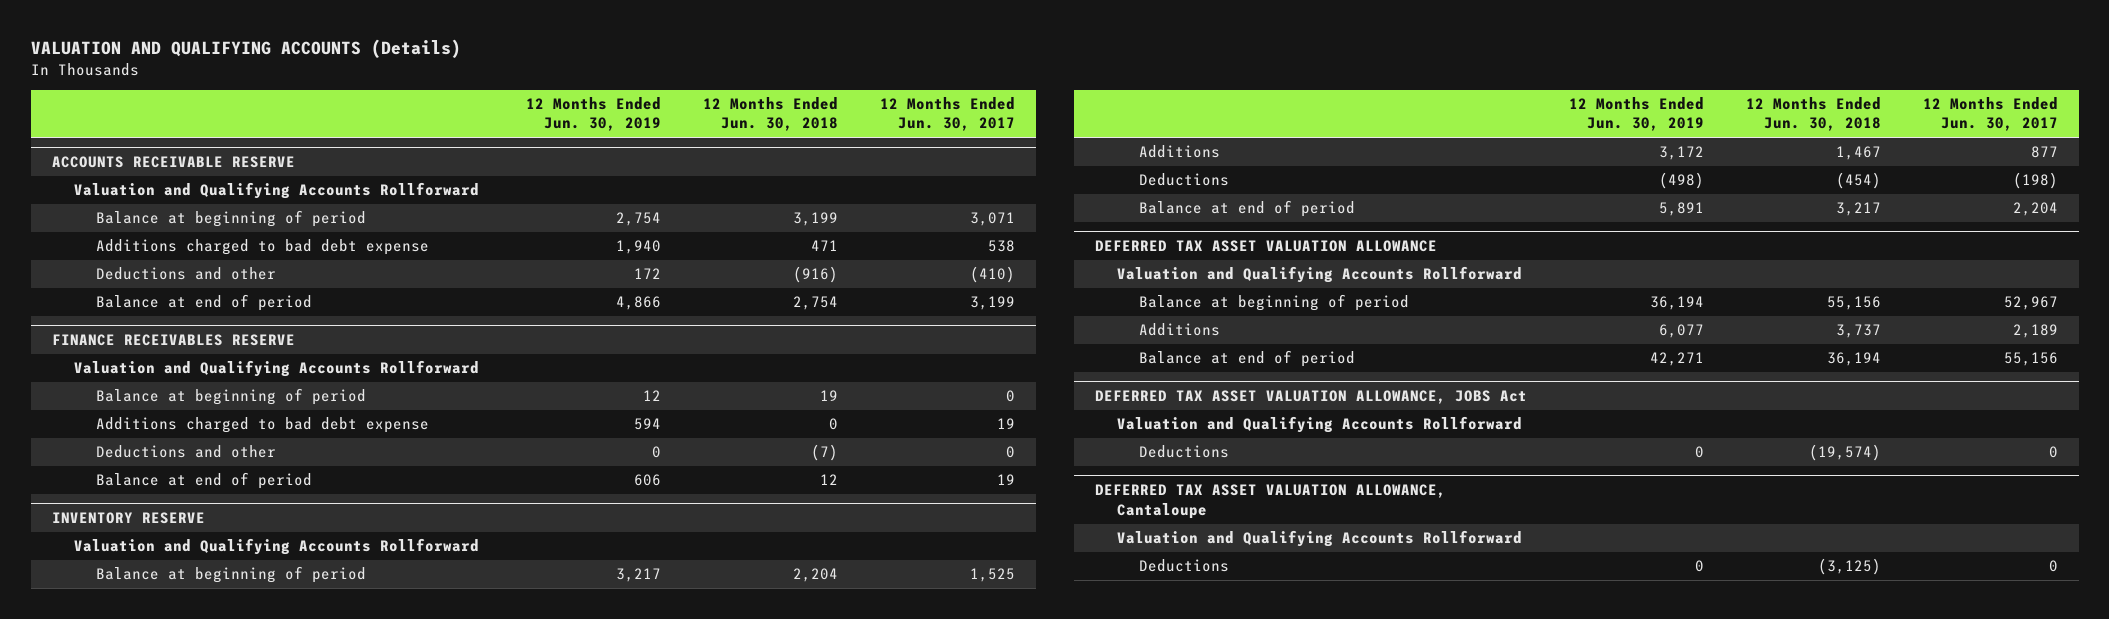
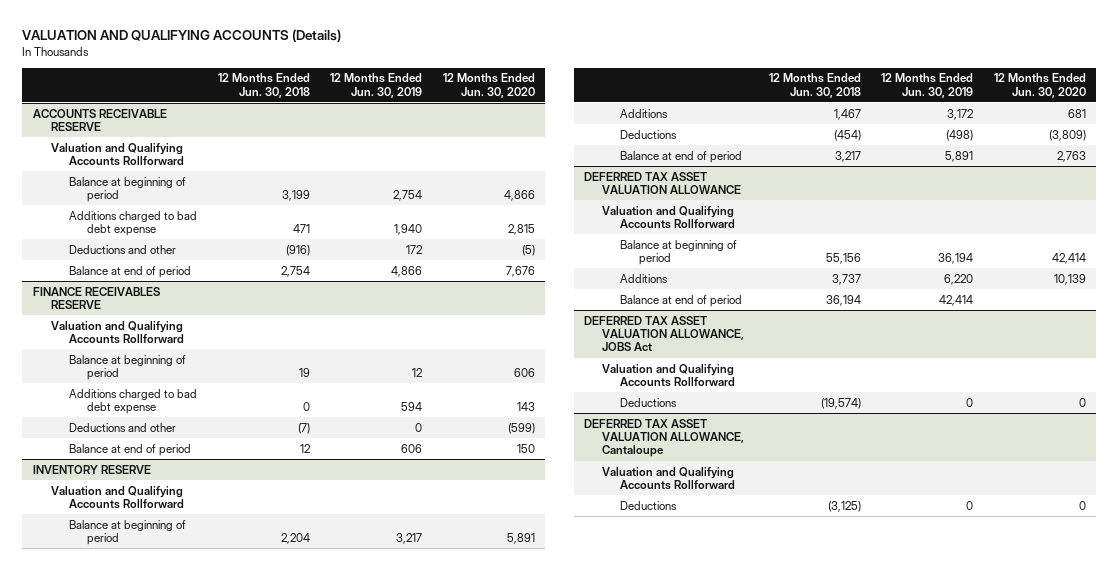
[879,96,1015,132] 12 Months Ended Jun. 30, 2017 -> none
none -> [442,73,535,98] 12 Months Ended Jun. 30, 2020
[1658,324,1704,339] 6,077 -> [944,273,974,285] 6,220
[1649,352,1704,367] 42,271 -> [939,294,974,306] 42,414

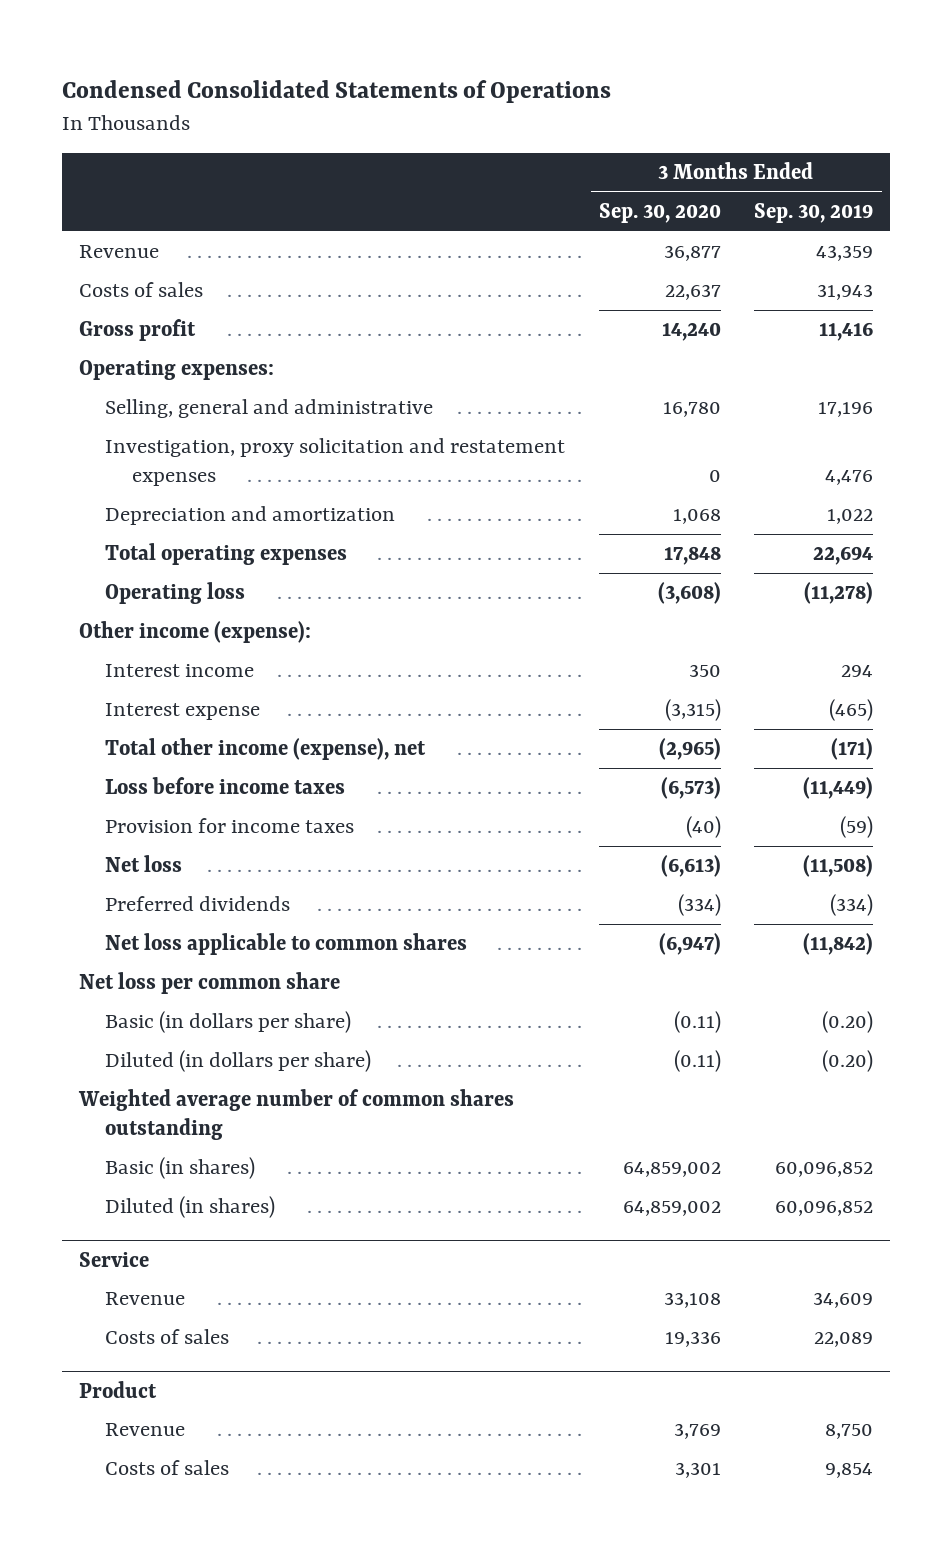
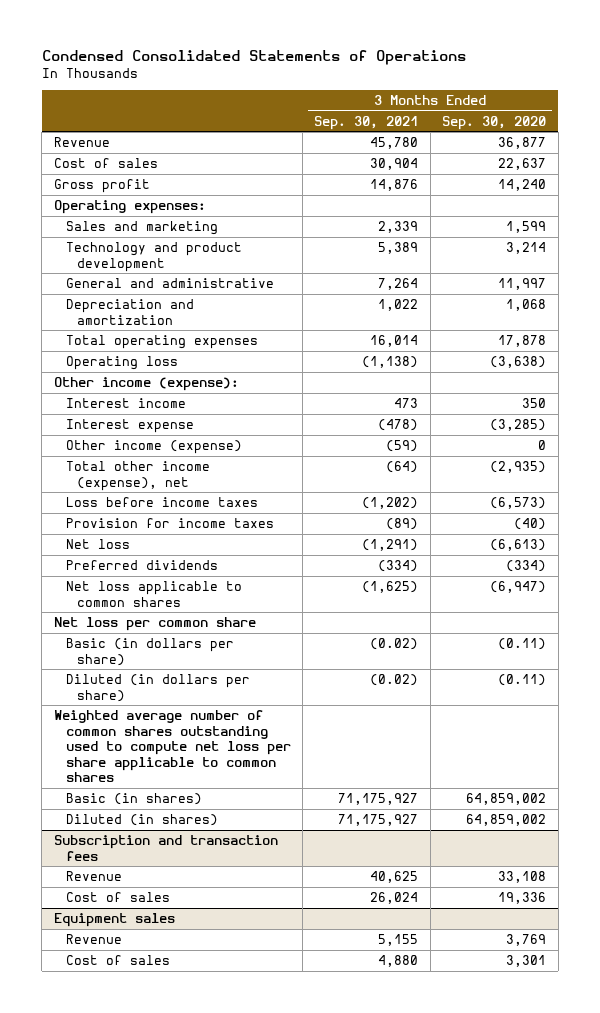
[754,202,874,223] Sep. 30, 2019 -> none
none -> [314,115,419,130] Sep. 30, 2021
[78,282,203,298] Costs of sales -> [53,157,158,168] Cost of sales
[105,438,566,487] Investigation, proxy solicitation and restatement expenses -> none
none -> [65,220,218,235] Sales and marketing
none -> [65,241,242,272] Technology and product development
[105,399,434,419] Selling, general and administrative -> [65,277,274,288] General and administrative
[662,402,721,418] 16,780 -> [498,277,547,290] 11,997
[663,546,721,566] 17,848 -> [498,334,547,347] 17,878
[657,582,721,605] (3,608) -> [490,355,547,368] (3,638)
[664,699,721,722] (3,315) -> [490,418,547,431] (3,285)
none -> [65,439,242,454] Other income (expense)
[658,738,721,761] (2,965) -> [490,460,547,473] (2,935)
[77,1089,514,1141] Weighted average number of common shares outstanding -> [53,709,291,783] Weighted average number of common shares outstanding used to compute net loss per share applicable to common shares
[78,1251,149,1267] Service -> [53,834,278,861] Subscription and transaction fees
[105,1329,230,1345] Costs of sales -> [65,891,170,902] Cost of sales
[78,1380,157,1398] Product -> [53,912,175,927] Equipment sales
[105,1460,230,1476] Costs of sales -> [65,954,170,965] Cost of sales

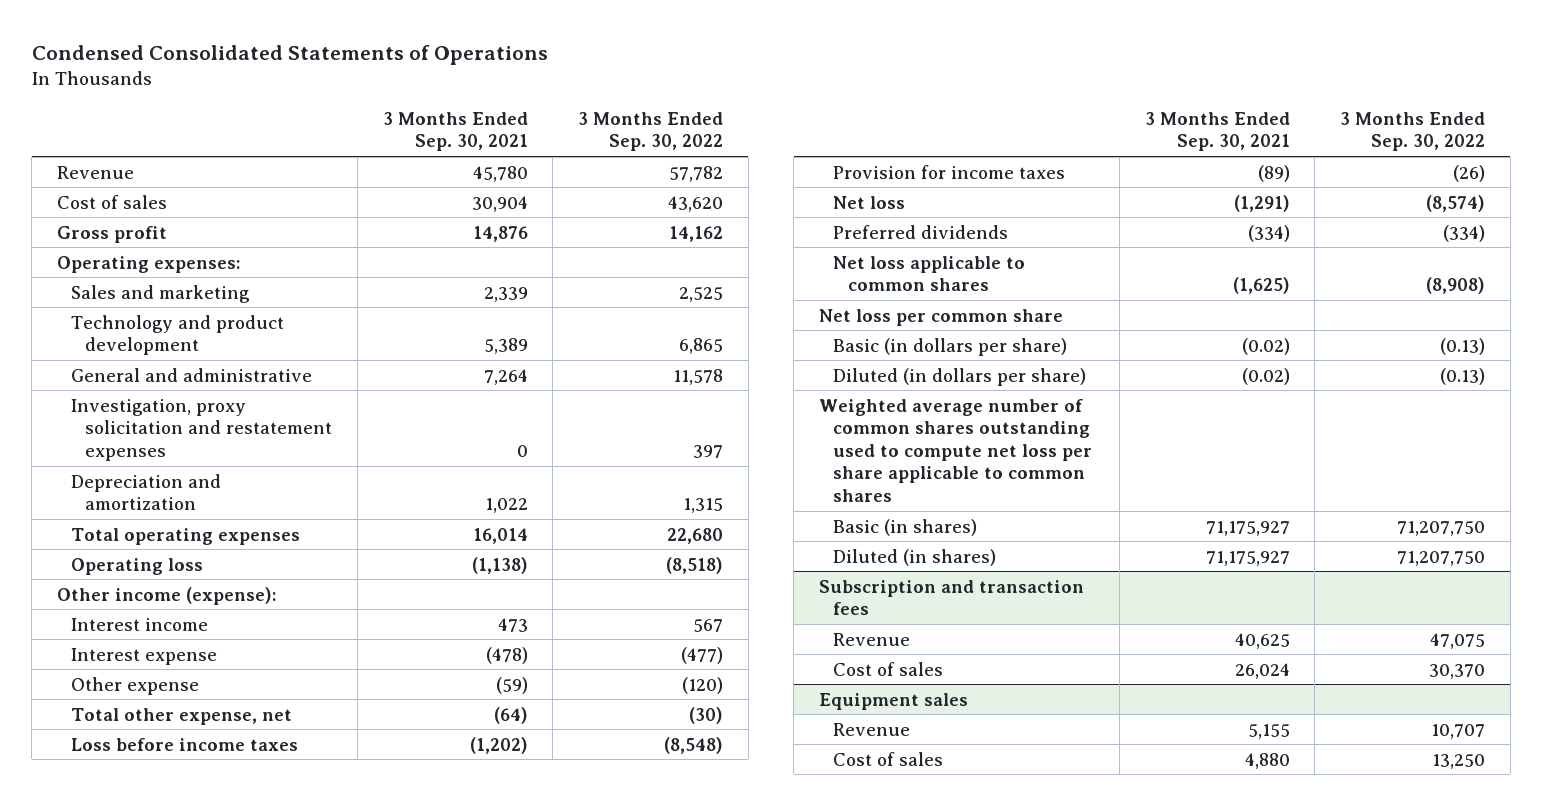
[442,115,547,130] Sep. 30, 2020 -> none
none -> [577,111,723,152] 3 Months Ended Sep. 30, 2022
none -> [71,398,333,461] Investigation, proxy solicitation and restatement expenses
[65,439,242,454] Other income (expense) -> [71,676,200,695] Other expense
[65,460,210,491] Total other income (expense), net -> [71,707,293,725] Total other expense, net

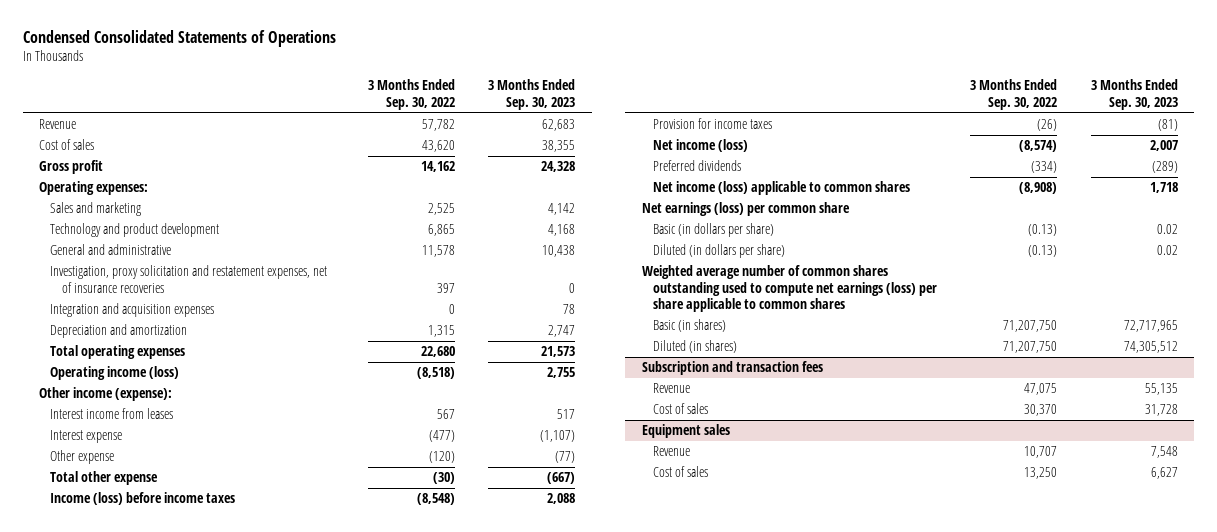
[382,111,528,152] 3 Months Ended Sep. 30, 2021 -> none
none -> [487,79,575,110] 3 Months Ended Sep. 30, 2023
[71,398,333,461] Investigation, proxy solicitation and restatement expenses -> [50,265,328,293] Investigation, proxy solicitation and restatement expenses, net of insurance recoveries
none -> [50,303,215,318] Integration and acquisition expenses
[71,557,204,575] Operating loss -> [50,366,180,381] Operating income (loss)
[71,617,209,631] Interest income -> [50,408,174,420] Interest income from leases
[71,707,293,725] Total other expense, net -> [50,471,159,486] Total other expense
[71,737,299,751] Loss before income taxes -> [50,492,236,506] Income (loss) before income taxes
[833,195,906,209] Net loss -> [653,139,749,153] Net income (loss)
[833,255,1026,292] Net loss applicable to common shares -> [653,181,911,196] Net income (loss) applicable to common shares
[818,308,1063,326] Net loss per common share -> [641,202,850,217] Net earnings (loss) per common share
[818,398,1093,502] Weighted average number of common shares outstanding used to compute net loss per share applicable to common shares -> [641,265,938,313] Weighted average number of common shares outstanding used to compute net earnings (loss) per share applicable to common shares

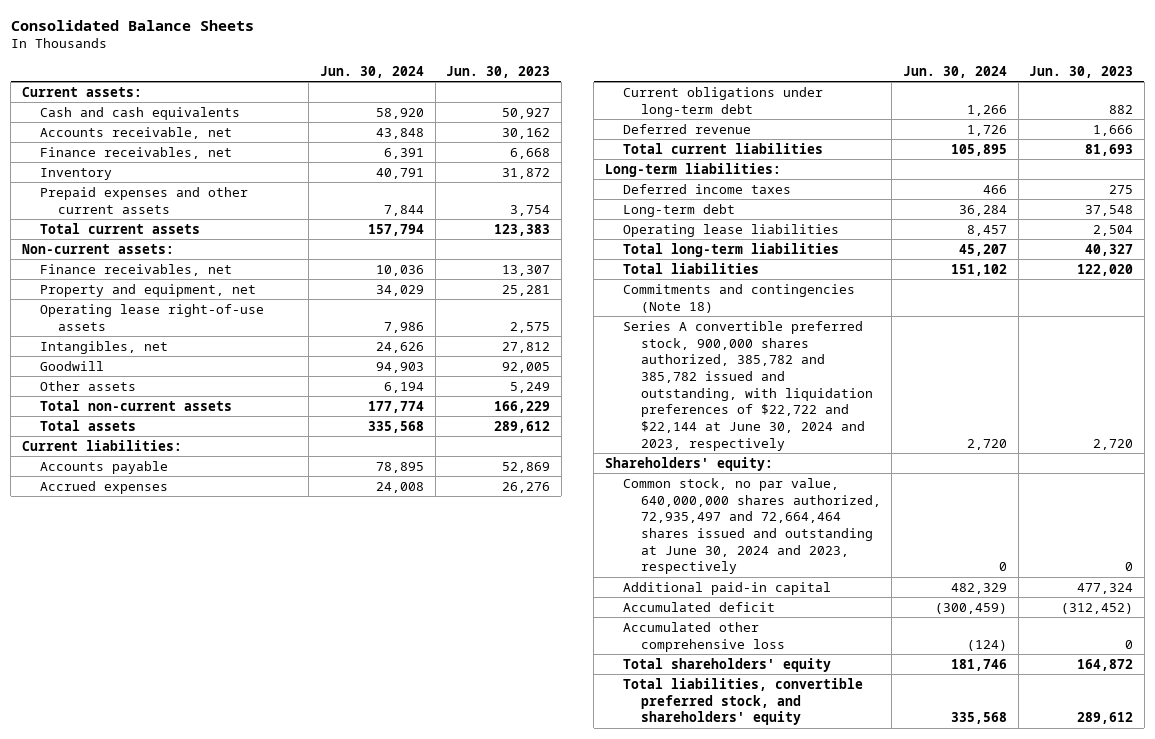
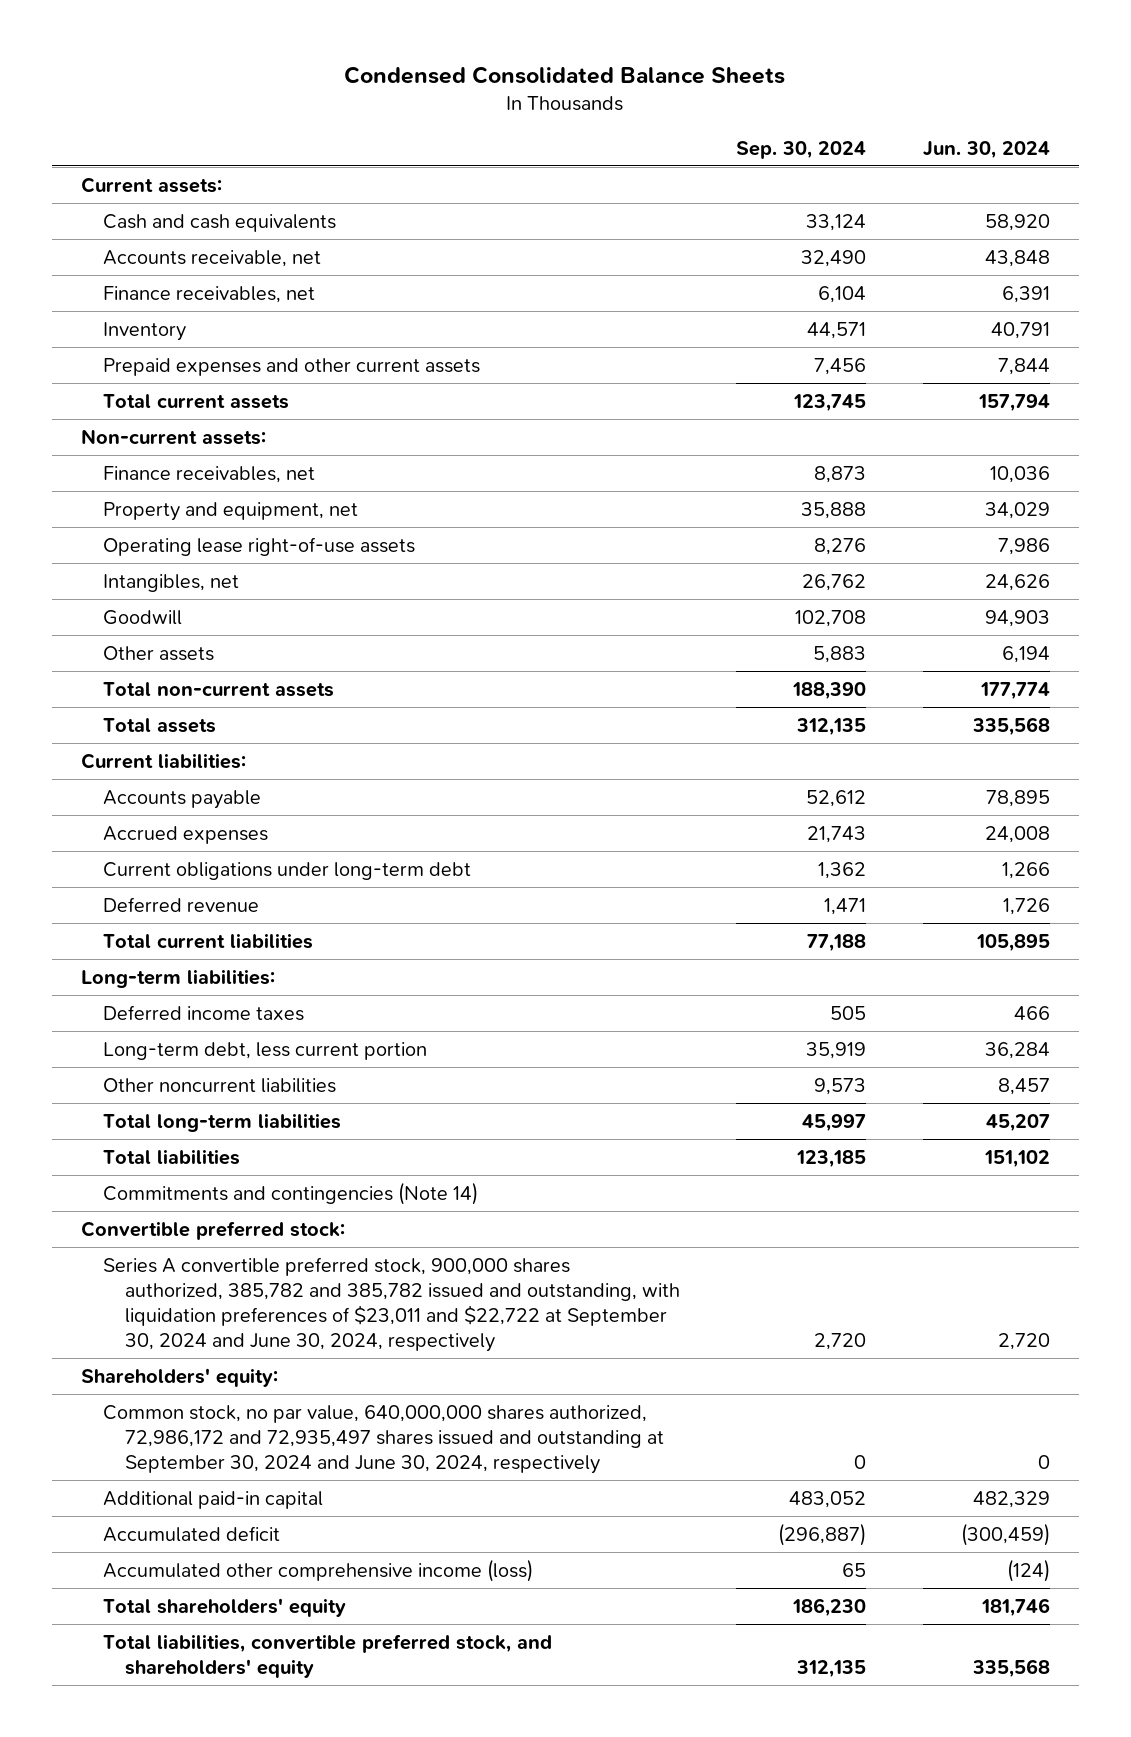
[10,19,254,31] Consolidated Balance Sheets -> [344,66,786,85] Condensed Consolidated Balance Sheets
[446,65,551,78] Jun. 30, 2023 -> none
none -> [736,140,867,159] Sep. 30, 2024
[622,203,735,217] Long-term debt -> [102,1041,427,1060] Long-term debt, less current portion
[622,223,839,237] Operating lease liabilities -> [102,1077,336,1093] Other noncurrent liabilities
[622,283,855,313] Commitments and contingencies (Note 18) -> [102,1181,478,1205] Commitments and contingencies (Note 14)
none -> [80,1220,345,1240] Convertible preferred stock:
[622,320,873,451] Series A convertible preferred stock, 900,000 shares authorized, 385,782 and 385,782 issued and outstanding, with liquidation preferences of $22,722 and $22,144 at June 30, 2024 and 2023, respectively -> [102,1256,680,1352] Series A convertible preferred stock, 900,000 shares authorized, 385,782 and 385,782 issued and outstanding, with liquidation preferences of $23,011 and $22,722 at September 30, 2024 and June 30, 2024, respectively
[622,477,881,575] Common stock, no par value, 640,000,000 shares authorized, 72,935,497 and 72,664,464 shares issued and outstanding at June 30, 2024 and 2023, respectively -> [102,1404,664,1474] Common stock, no par value, 640,000,000 shares authorized, 72,986,172 and 72,935,497 shares issued and outstanding at September 30, 2024 and June 30, 2024, respectively
[622,621,785,652] Accumulated other comprehensive loss -> [102,1558,533,1582] Accumulated other comprehensive income (loss)

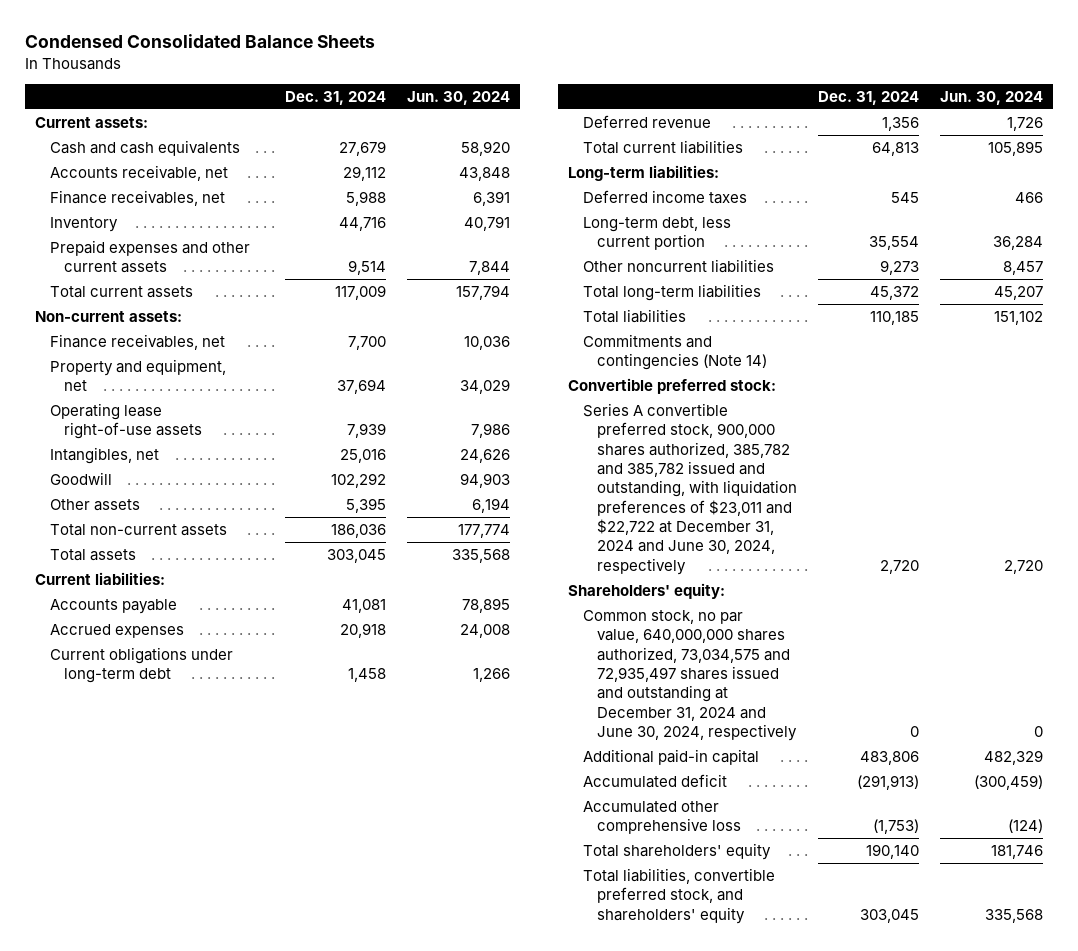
[736,140,867,159] Sep. 30, 2024 -> none
none -> [284,91,386,106] Dec. 31, 2024
[102,1256,680,1352] Series A convertible preferred stock, 900,000 shares authorized, 385,782 and 385,782 issued and outstanding, with liquidation preferences of $23,011 and $22,722 at September 30, 2024 and June 30, 2024, respectively -> [582,402,798,575] Series A convertible preferred stock, 900,000 shares authorized, 385,782 and 385,782 issued and outstanding, with liquidation preferences of $23,011 and $22,722 at December 31, 2024 and June 30, 2024, respectively
[102,1404,664,1474] Common stock, no par value, 640,000,000 shares authorized, 72,986,172 and 72,935,497 shares issued and outstanding at September 30, 2024 and June 30, 2024, respectively -> [582,609,798,742] Common stock, no par value, 640,000,000 shares authorized, 73,034,575 and 72,935,497 shares issued and outstanding at December 31, 2024 and June 30, 2024, respectively
[102,1558,533,1582] Accumulated other comprehensive income (loss) -> [582,800,742,835] Accumulated other comprehensive loss

